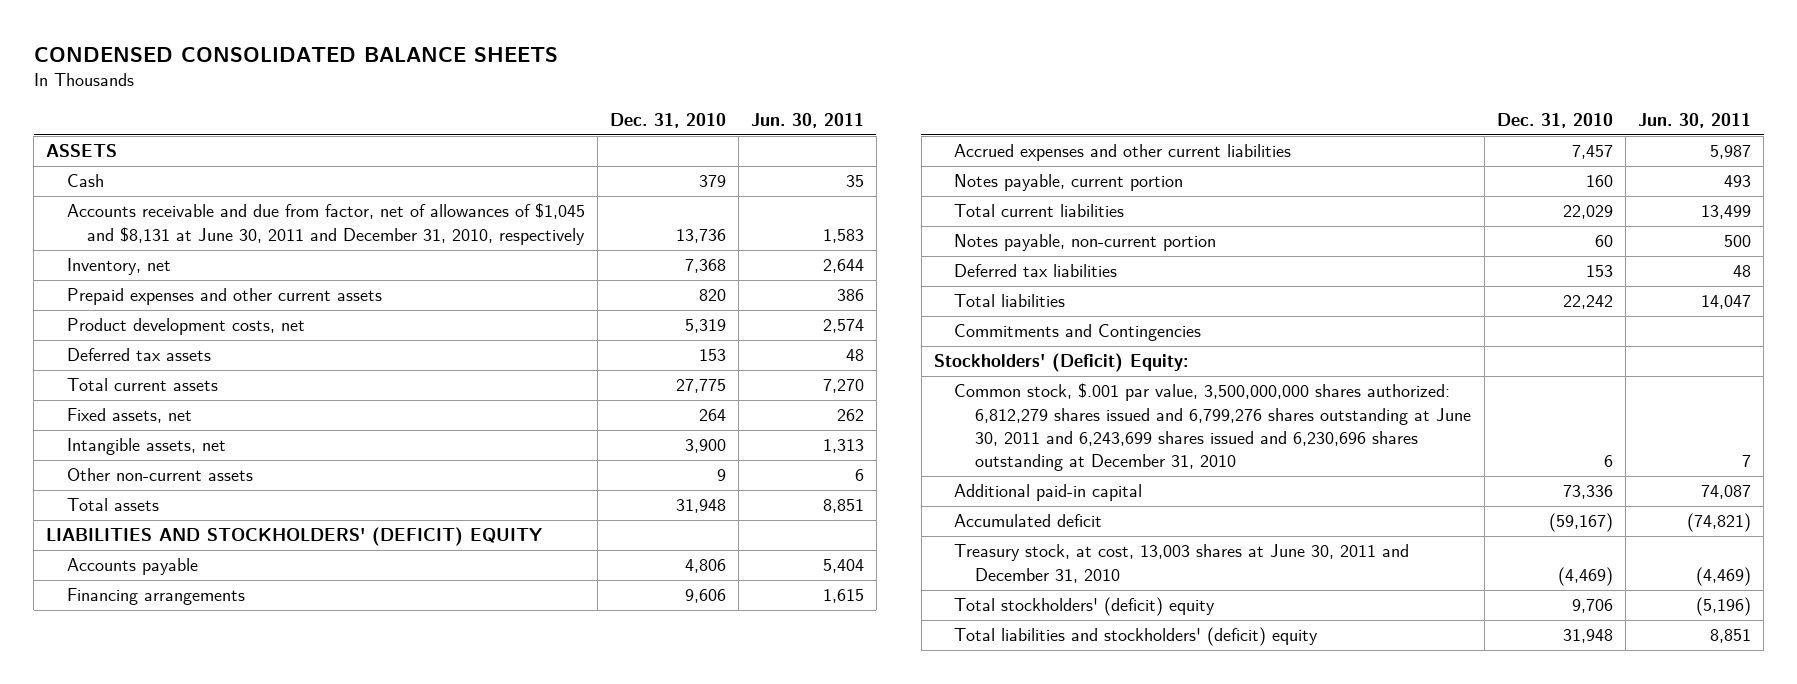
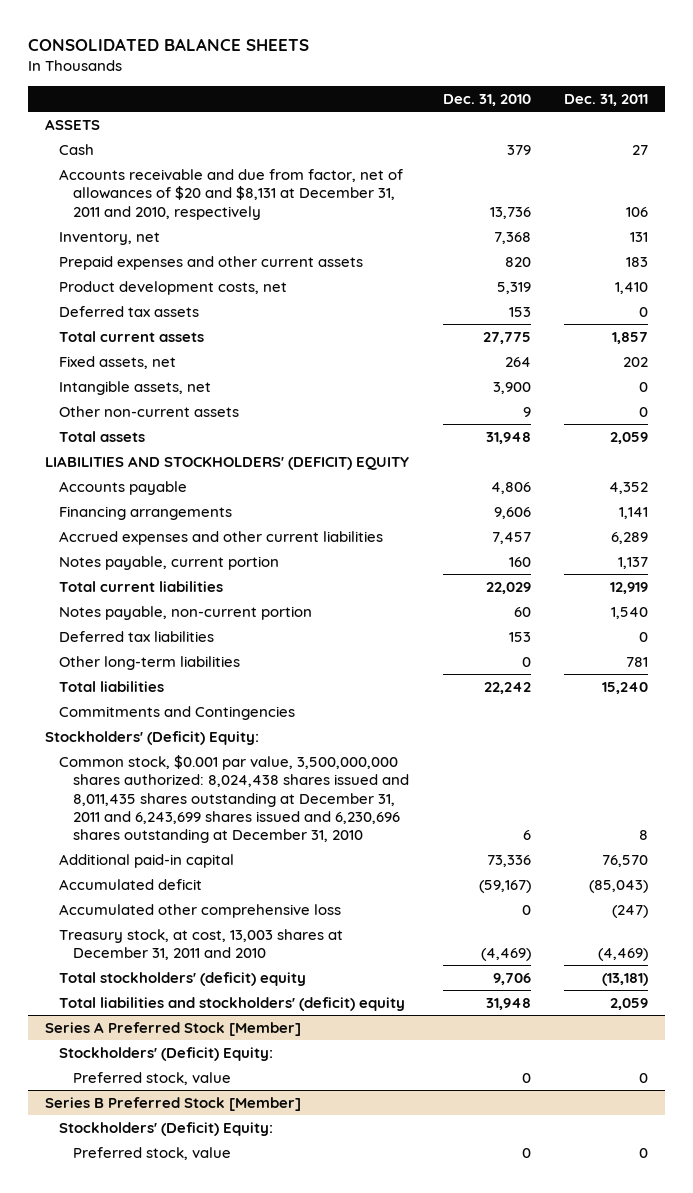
[33,46,558,62] CONDENSED CONSOLIDATED BALANCE SHEETS -> [27,38,309,52] CONSOLIDATED BALANCE SHEETS
[750,112,864,128] Jun. 30, 2011 -> none
none -> [564,94,649,107] Dec. 31, 2011
[66,203,586,245] Accounts receivable and due from factor, net of allowances of $1,045 and $8,131 at June 30, 2011 and December 31, 2010, respectively -> [58,168,403,220] Accounts receivable and due from factor, net of allowances of $20 and $8,131 at December 31, 2011 and 2010, respectively
none -> [58,655,240,670] Other long-term liabilities
[954,383,1471,472] Common stock, $.001 par value, 3,500,000,000 shares authorized: 6,812,279 shares issued and 6,799,276 shares outstanding at June 30, 2011 and 6,243,699 shares issued and 6,230,696 shares outstanding at December 31, 2010 -> [58,754,409,844] Common stock, $0.001 par value, 3,500,000,000 shares authorized: 8,024,438 shares issued and 8,011,435 shares outstanding at December 31, 2011 and 6,243,699 shares issued and 6,230,696 shares outstanding at December 31, 2010
none -> [58,903,341,918] Accumulated other comprehensive loss
[954,544,1410,583] Treasury stock, at cost, 13,003 shares at June 30, 2011 and December 31, 2010 -> [58,928,343,961] Treasury stock, at cost, 13,003 shares at December 31, 2011 and 2010
none -> [44,1021,301,1036] Series A Preferred Stock [Member]
none -> [58,1046,273,1061] Stockholders' (Deficit) Equity:
none -> [72,1071,231,1085] Preferred stock, value
none -> [44,1096,301,1111] Series B Preferred Stock [Member]
none -> [58,1121,273,1136] Stockholders' (Deficit) Equity:
none -> [72,1146,231,1160] Preferred stock, value

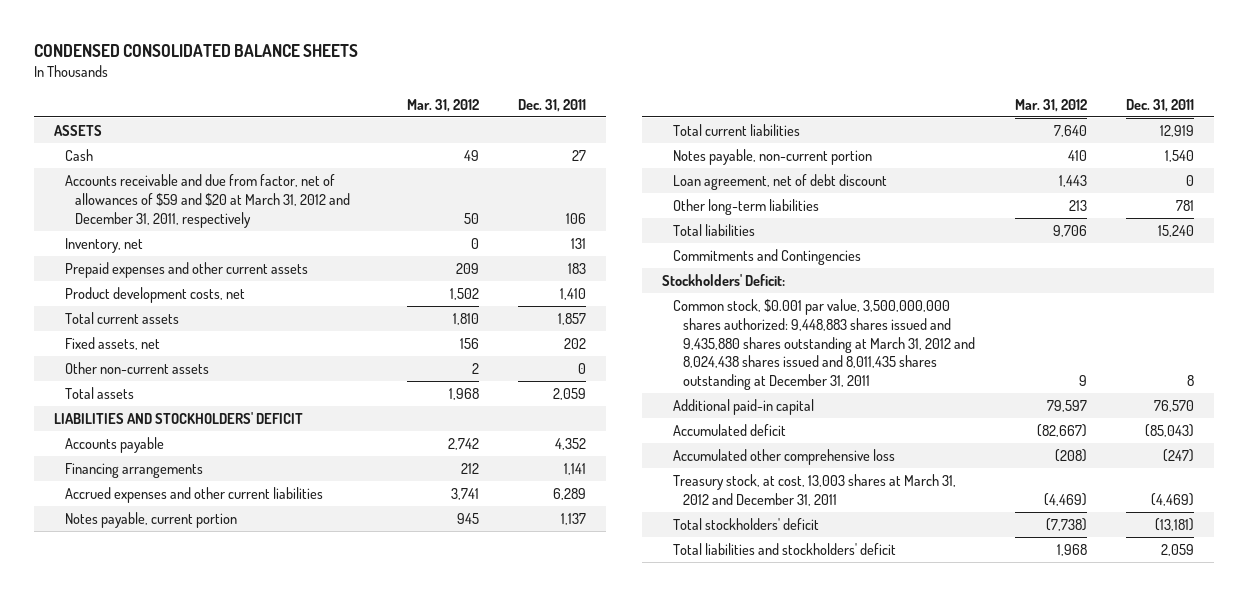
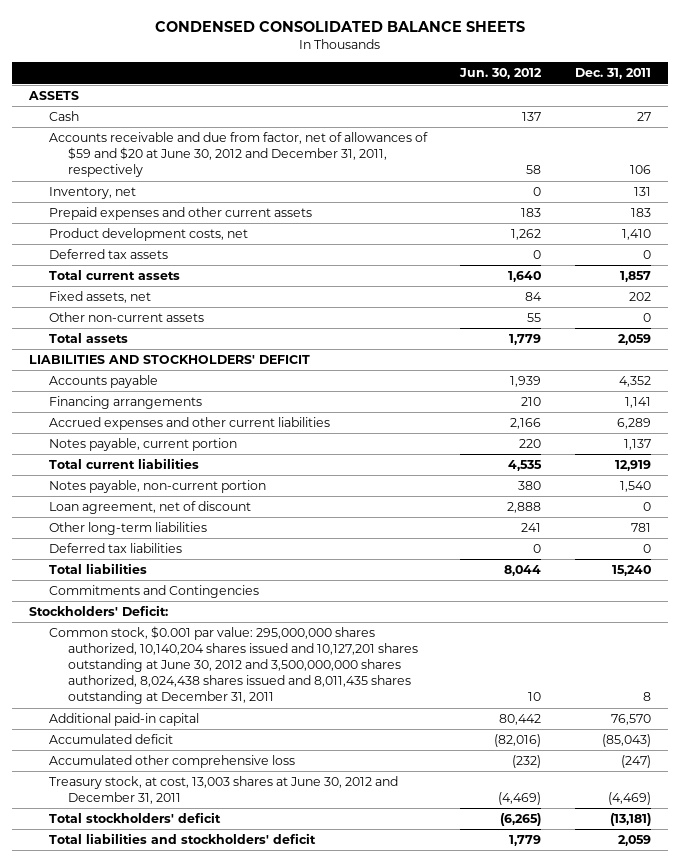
[406,98,479,112] Mar. 31, 2012 -> none
none -> [459,68,543,80] Jun. 30, 2012
[64,173,351,228] Accounts receivable and due from factor, net of allowances of $59 and $20 at March 31, 2012 and December 31, 2011, respectively -> [48,132,428,178] Accounts receivable and due from factor, net of allowances of $59 and $20 at June 30, 2012 and December 31, 2011, respectively
none -> [48,249,168,260] Deferred tax assets
[672,173,887,190] Loan agreement, net of debt discount -> [48,501,251,515] Loan agreement, net of discount
none -> [48,543,182,554] Deferred tax liabilities
[672,298,976,391] Common stock, $0.001 par value, 3,500,000,000 shares authorized: 9,448,883 shares issued and 9,435,880 shares outstanding at March 31, 2012 and 8,024,438 shares issued and 8,011,435 shares outstanding at December 31, 2011 -> [48,626,418,705] Common stock, $0.001 par value: 295,000,000 shares authorized, 10,140,204 shares issued and 10,127,201 shares outstanding at June 30, 2012 and 3,500,000,000 shares authorized, 8,024,438 shares issued and 8,011,435 shares outstanding at December 31, 2011
[672,473,956,506] Treasury stock, at cost, 13,003 shares at March 31, 2012 and December 31, 2011 -> [48,776,398,805] Treasury stock, at cost, 13,003 shares at June 30, 2012 and December 31, 2011

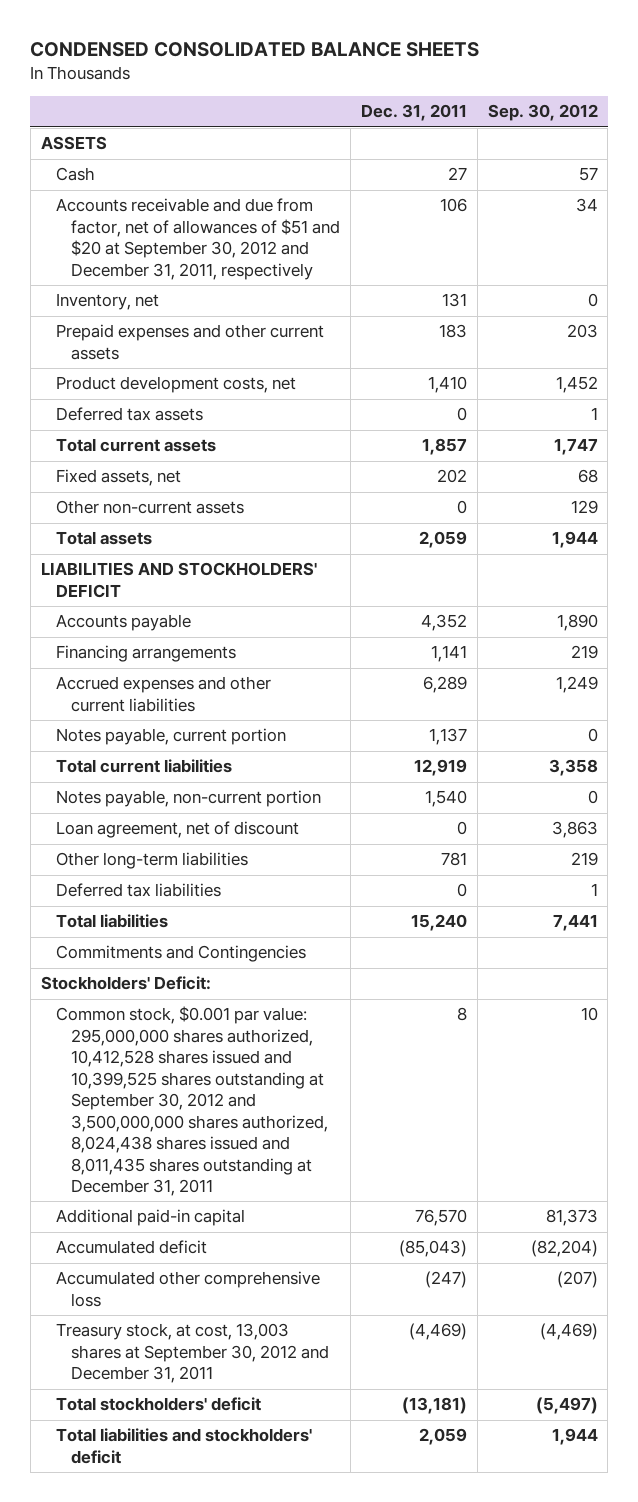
[459,68,543,80] Jun. 30, 2012 -> none
none -> [487,104,598,122] Sep. 30, 2012
[48,132,428,178] Accounts receivable and due from factor, net of allowances of $59 and $20 at June 30, 2012 and December 31, 2011, respectively -> [55,198,341,280] Accounts receivable and due from factor, net of allowances of $51 and $20 at September 30, 2012 and December 31, 2011, respectively
[48,626,418,705] Common stock, $0.001 par value: 295,000,000 shares authorized, 10,140,204 shares issued and 10,127,201 shares outstanding at June 30, 2012 and 3,500,000,000 shares authorized, 8,024,438 shares issued and 8,011,435 shares outstanding at December 31, 2011 -> [55,1006,329,1197] Common stock, $0.001 par value: 295,000,000 shares authorized, 10,412,528 shares issued and 10,399,525 shares outstanding at September 30, 2012 and 3,500,000,000 shares authorized, 8,024,438 shares issued and 8,011,435 shares outstanding at December 31, 2011
[48,776,398,805] Treasury stock, at cost, 13,003 shares at June 30, 2012 and December 31, 2011 -> [55,1323,330,1384] Treasury stock, at cost, 13,003 shares at September 30, 2012 and December 31, 2011

